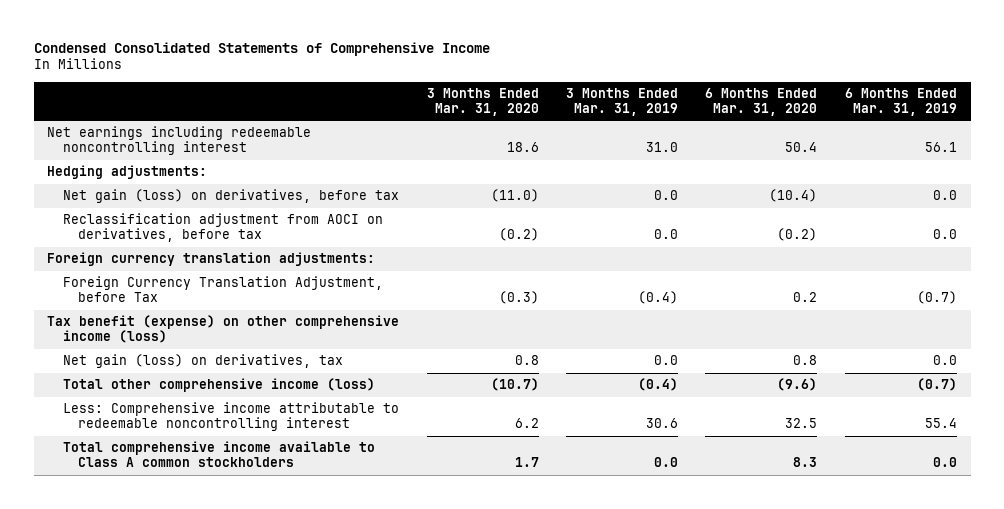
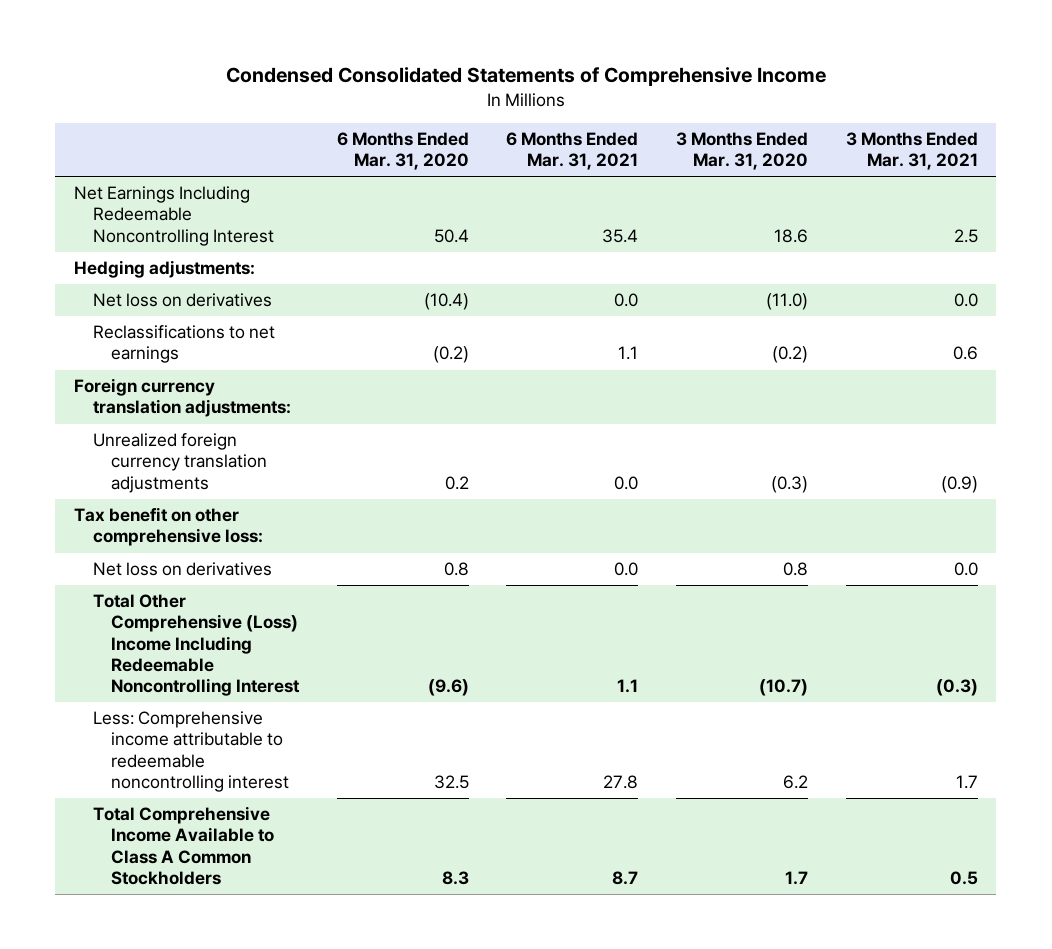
[566,88,679,116] 3 Months Ended Mar. 31, 2019 -> none
[844,88,957,116] 6 Months Ended Mar. 31, 2019 -> none
none -> [506,132,639,171] 6 Months Ended Mar. 31, 2021
none -> [845,132,978,171] 3 Months Ended Mar. 31, 2021
[47,126,312,156] Net earnings including redeemable noncontrolling interest -> [73,186,274,246] Net Earnings Including Redeemable Noncontrolling Interest
[62,189,399,204] Net gain (loss) on derivatives, before tax -> [92,293,272,308] Net loss on derivatives
[62,213,383,243] Reclassification adjustment from AOCI on derivatives, before tax -> [92,325,275,364] Reclassifications to net earnings
[62,276,383,303] Foreign Currency Translation Adjustment, before Tax -> [92,433,268,493] Unrealized foreign currency translation adjustments
[47,315,400,344] Tax benefit (expense) on other comprehensive income (loss) -> [73,507,263,547] Tax benefit on other comprehensive loss:
[62,354,343,369] Net gain (loss) on derivatives, tax -> [92,562,272,577] Net loss on derivatives
[62,378,375,393] Total other comprehensive income (loss) -> [92,594,301,696] Total Other Comprehensive (Loss) Income Including Redeemable Noncontrolling Interest
[62,441,375,468] Total comprehensive income available to Class A common stockholders -> [92,806,275,885] Total Comprehensive Income Available to Class A Common Stockholders

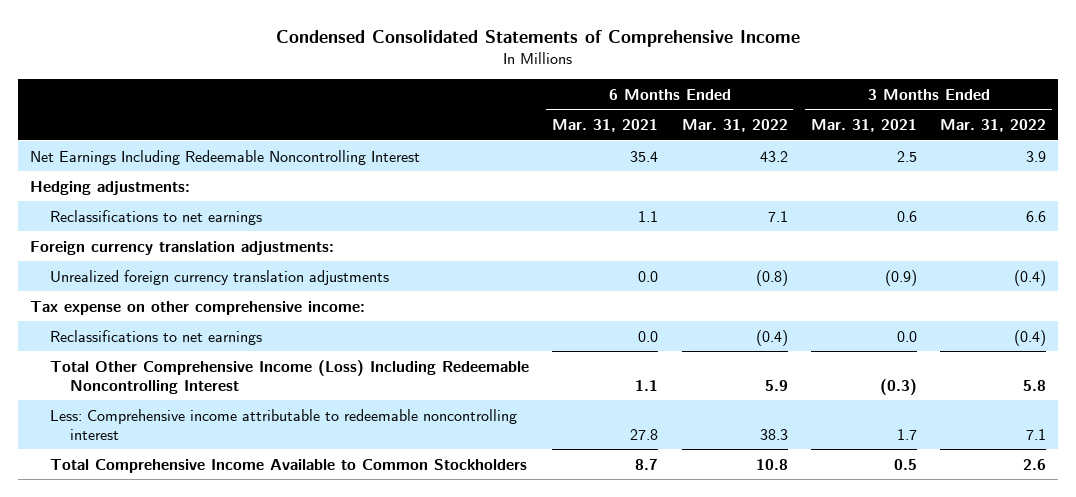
[336,132,469,171] 6 Months Ended Mar. 31, 2020 -> none
[676,132,809,171] 3 Months Ended Mar. 31, 2020 -> none
none -> [681,119,788,133] Mar. 31, 2022
none -> [940,119,1047,133] Mar. 31, 2022
[92,293,272,308] Net loss on derivatives -> none
[92,562,272,577] Net loss on derivatives -> none
[73,507,263,547] Tax benefit on other comprehensive loss: -> [29,300,365,315] Tax expense on other comprehensive income:
none -> [49,329,262,345] Reclassifications to net earnings
[92,594,301,696] Total Other Comprehensive (Loss) Income Including Redeemable Noncontrolling Interest -> [49,359,529,394] Total Other Comprehensive Income (Loss) Including Redeemable Noncontrolling Interest
[92,806,275,885] Total Comprehensive Income Available to Class A Common Stockholders -> [49,458,527,473] Total Comprehensive Income Available to Common Stockholders

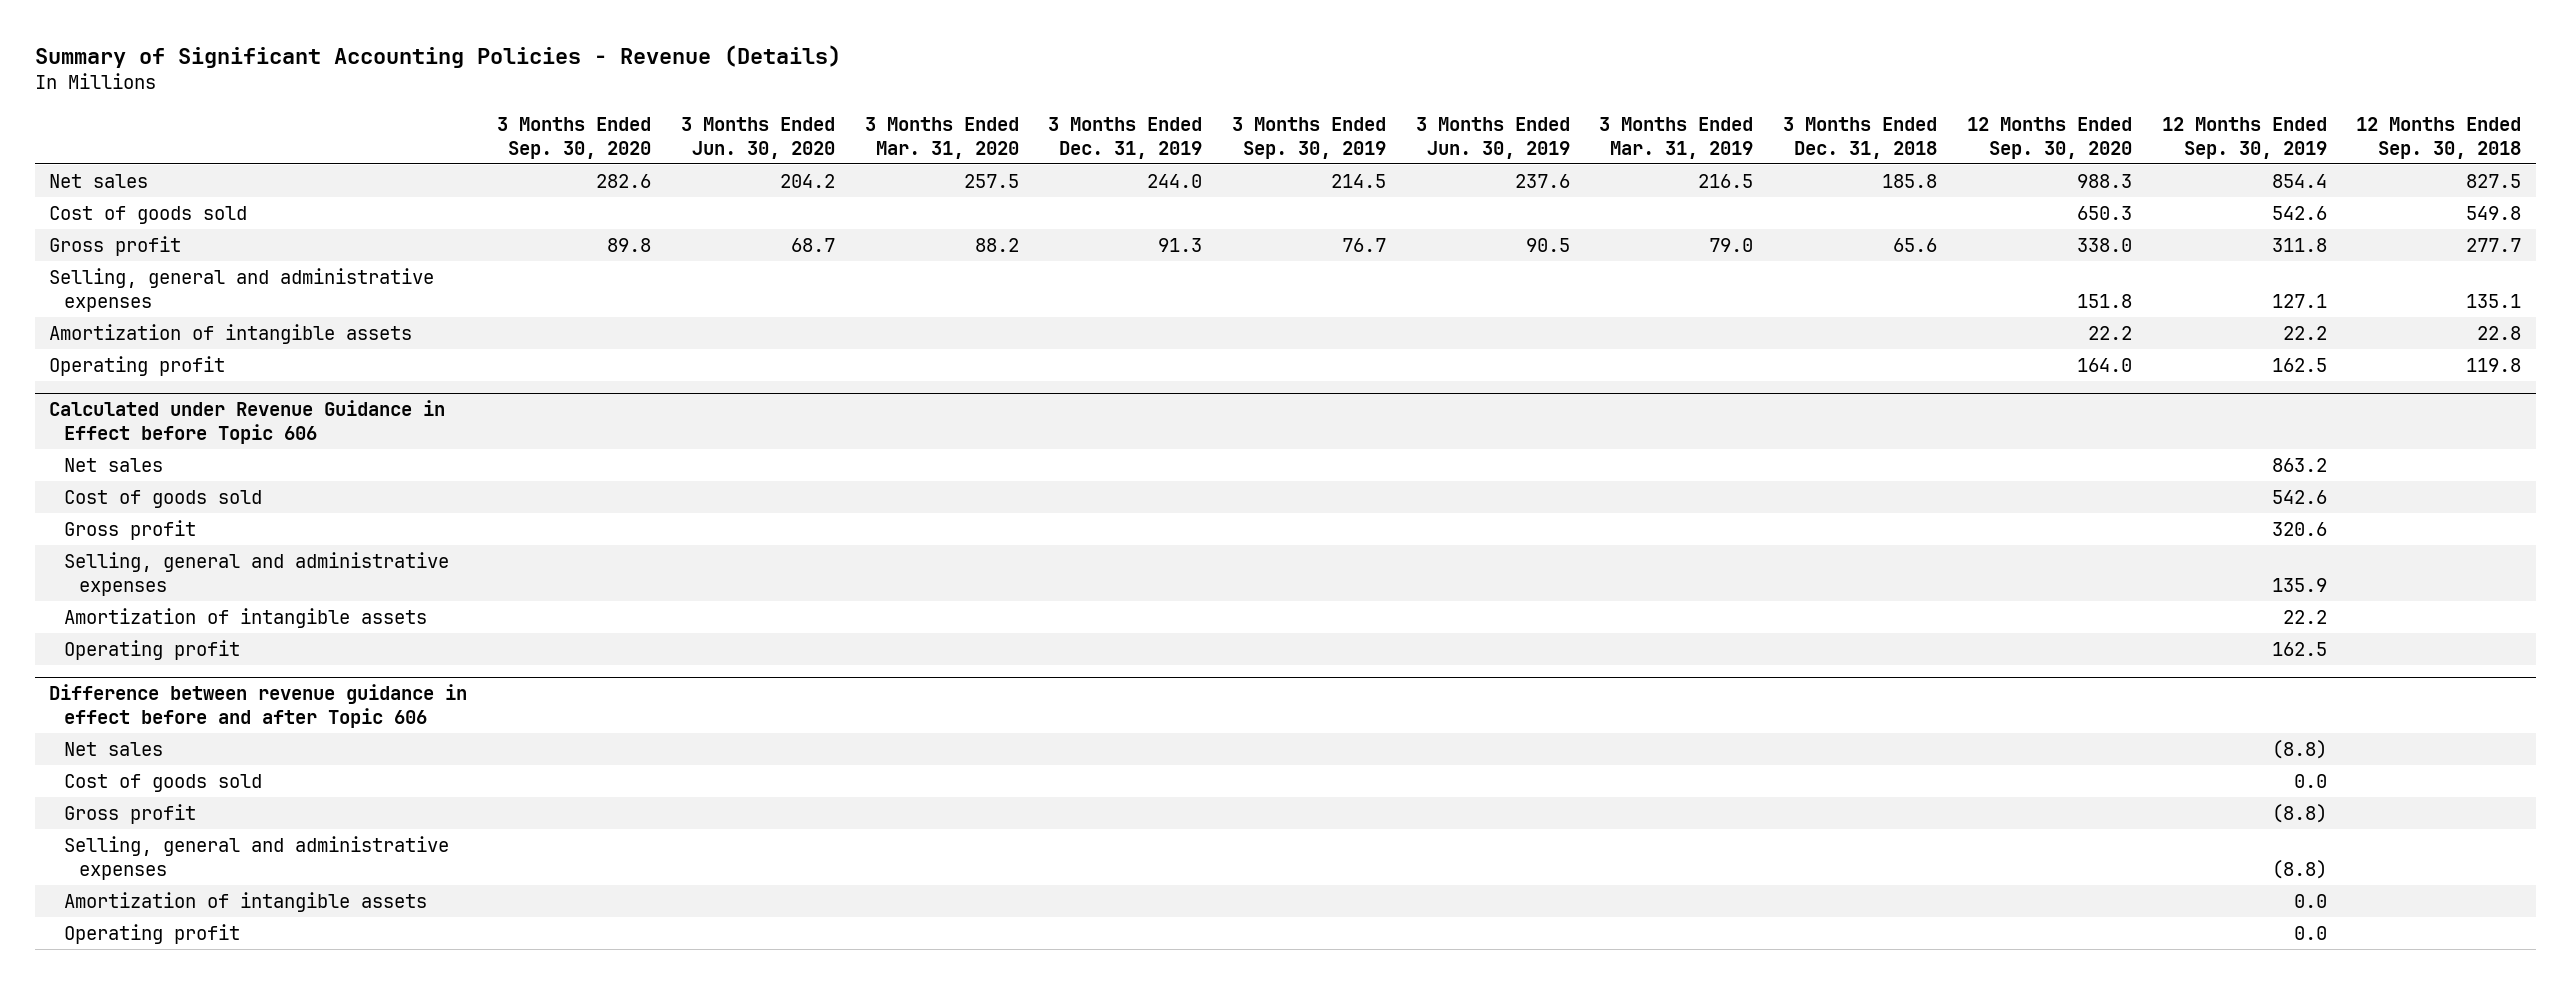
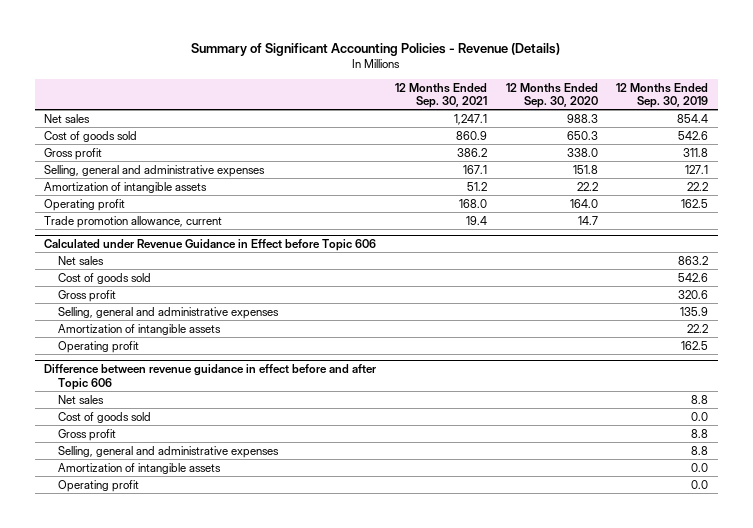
[497,116,652,159] 3 Months Ended Sep. 30, 2020 -> none
[680,116,835,159] 3 Months Ended Jun. 30, 2020 -> none
[864,116,1019,159] 3 Months Ended Mar. 31, 2020 -> none
[1048,116,1203,159] 3 Months Ended Dec. 31, 2019 -> none
[1232,116,1387,159] 3 Months Ended Sep. 30, 2019 -> none
[1415,116,1570,159] 3 Months Ended Jun. 30, 2019 -> none
[1599,116,1754,159] 3 Months Ended Mar. 31, 2019 -> none
[1783,116,1938,159] 3 Months Ended Dec. 31, 2018 -> none
[2356,116,2522,159] 12 Months Ended Sep. 30, 2018 -> none
none -> [395,82,488,109] 12 Months Ended Sep. 30, 2021
none -> [44,215,223,228] Trade promotion allowance, current
[2271,739,2327,759] (8.8) -> [691,394,709,404] 8.8
[2271,803,2327,823] (8.8) -> [691,428,709,438] 8.8
[2271,859,2327,879] (8.8) -> [691,445,709,455] 8.8

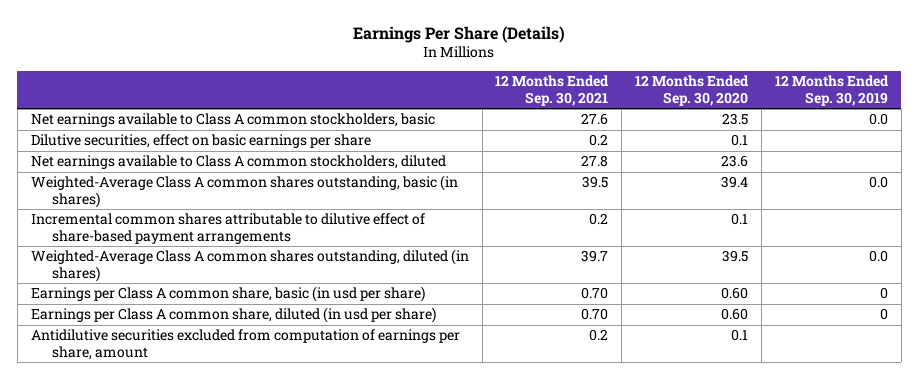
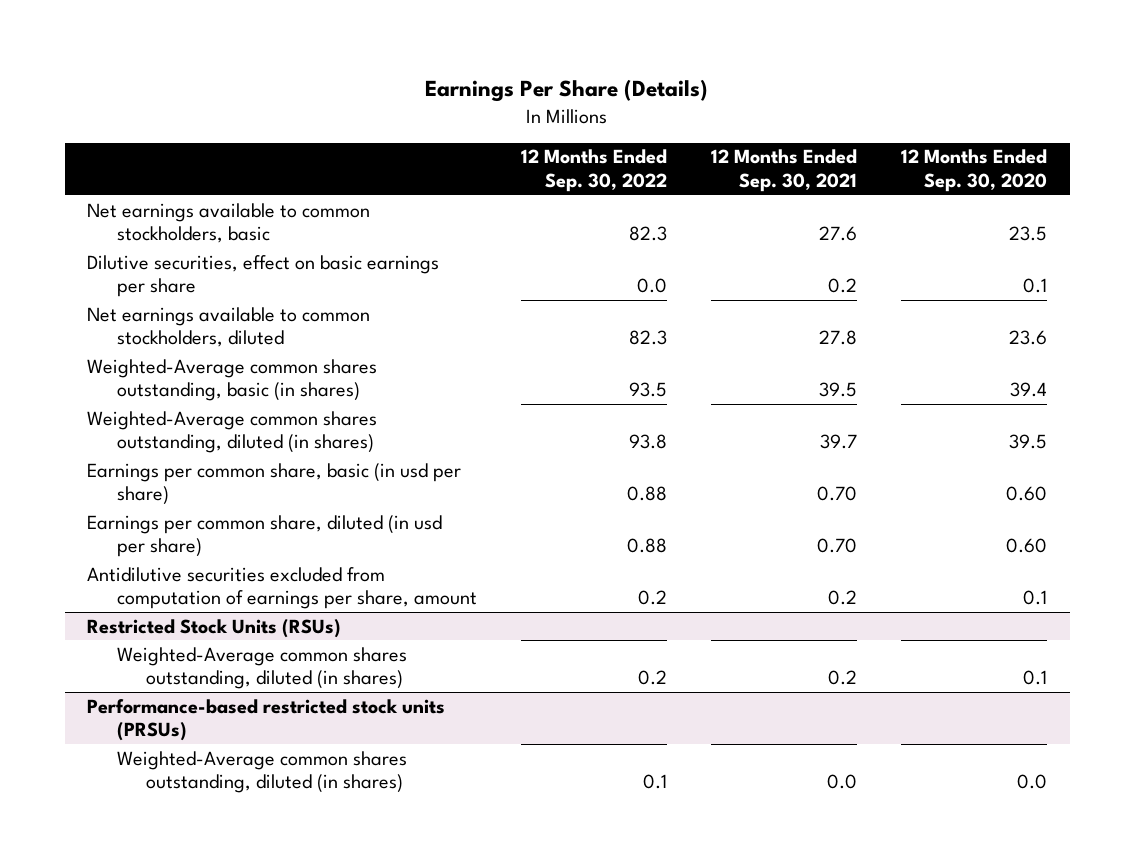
[774,75,889,106] 12 Months Ended Sep. 30, 2019 -> none
none -> [521,149,668,192] 12 Months Ended Sep. 30, 2022
[30,113,435,128] Net earnings available to Class A common stockholders, basic -> [87,202,371,244] Net earnings available to common stockholders, basic
[30,213,425,244] Incremental common shares attributable to dilutive effect of share-based payment arrangements -> none
[30,155,446,170] Net earnings available to Class A common stockholders, diluted -> [87,306,371,348] Net earnings available to common stockholders, diluted
[30,175,458,208] Weighted-Average Class A common shares outstanding, basic (in shares) -> [87,358,378,402] Weighted-Average common shares outstanding, basic (in shares)
[30,249,469,282] Weighted-Average Class A common shares outstanding, diluted (in shares) -> [87,410,378,454] Weighted-Average common shares outstanding, diluted (in shares)
[30,286,425,303] Earnings per Class A common share, basic (in usd per share) -> [87,462,462,506] Earnings per common share, basic (in usd per share)
[30,307,436,324] Earnings per Class A common share, diluted (in usd per share) -> [87,514,443,558] Earnings per common share, diluted (in usd per share)
none -> [87,618,342,638] Restricted Stock Units (RSUs)
none -> [116,646,407,690] Weighted-Average common shares outstanding, diluted (in shares)
none -> [87,698,446,742] Performance-based restricted stock units (PRSUs)
none -> [116,750,407,794] Weighted-Average common shares outstanding, diluted (in shares)

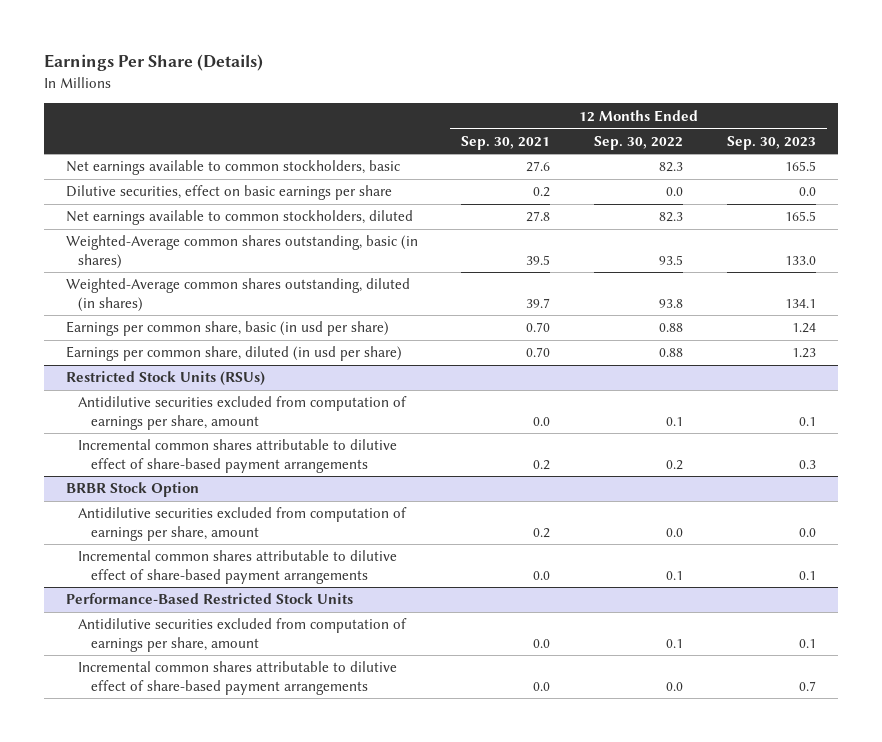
[901,149,1048,192] 12 Months Ended Sep. 30, 2020 -> none
none -> [726,135,816,150] Sep. 30, 2023
[87,566,477,610] Antidilutive securities excluded from computation of earnings per share, amount -> none
[116,646,407,690] Weighted-Average common shares outstanding, diluted (in shares) -> none
[116,750,407,794] Weighted-Average common shares outstanding, diluted (in shares) -> none
none -> [78,396,408,430] Antidilutive securities excluded from computation of earnings per share, amount
none -> [78,439,398,473] Incremental common shares attributable to dilutive effect of share-based payment arrangements
none -> [65,482,199,498] BRBR Stock Option
none -> [78,507,408,541] Antidilutive securities excluded from computation of earnings per share, amount
none -> [78,550,398,584] Incremental common shares attributable to dilutive effect of share-based payment arrangements
[87,698,446,742] Performance-based restricted stock units (PRSUs) -> [65,593,353,605] Performance-Based Restricted Stock Units
none -> [78,618,408,652] Antidilutive securities excluded from computation of earnings per share, amount
none -> [78,661,398,695] Incremental common shares attributable to dilutive effect of share-based payment arrangements

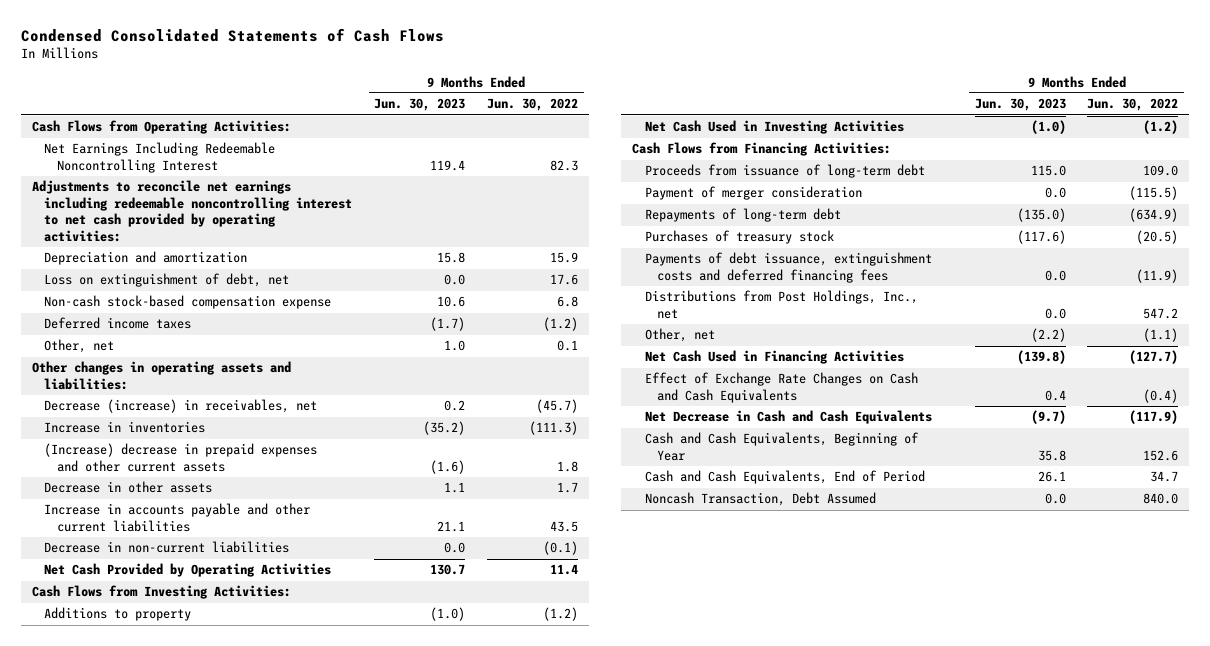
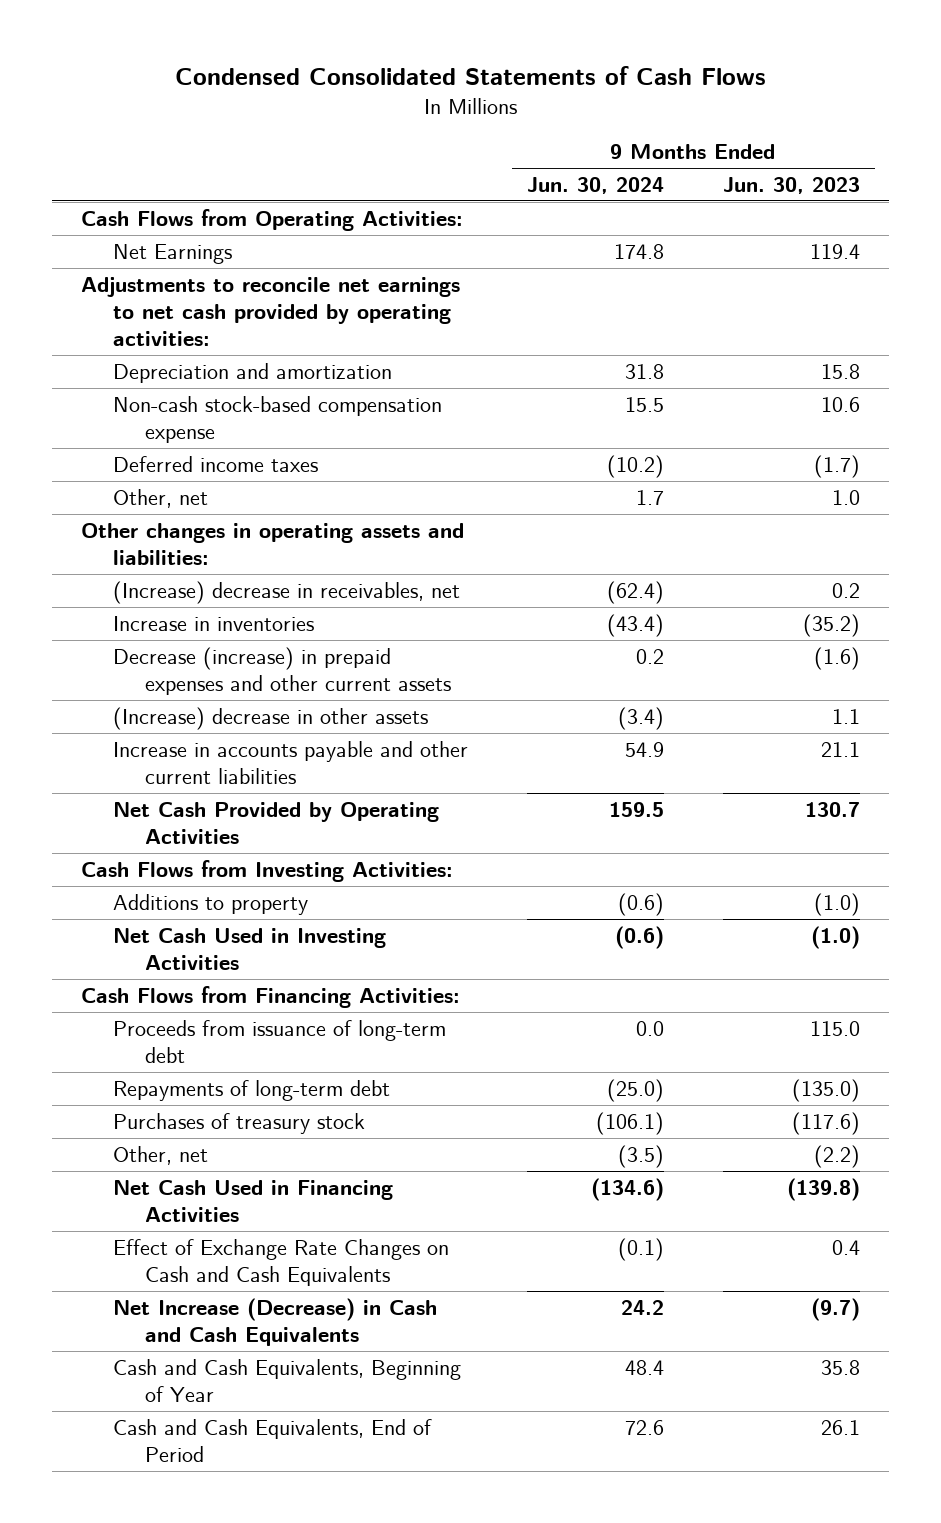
[487,98,579,112] Jun. 30, 2022 -> none
none -> [527,177,665,195] Jun. 30, 2024
[44,142,276,173] Net Earnings Including Redeemable Noncontrolling Interest -> [113,243,233,264] Net Earnings
[31,180,353,242] Adjustments to reconcile net earnings including redeemable noncontrolling interest to net cash provided by operating activities: -> [81,276,461,347] Adjustments to reconcile net earnings to net cash provided by operating activities:
[44,273,290,288] Loss on extinguishment of debt, net -> none
[44,399,318,414] Decrease (increase) in receivables, net -> [113,580,461,604] (Increase) decrease in receivables, net
[44,443,318,472] (Increase) decrease in prepaid expenses and other current assets -> [113,646,452,695] Decrease (increase) in prepaid expenses and other current assets
[44,481,213,494] Decrease in other assets -> [113,706,429,730] (Increase) decrease in other assets
[44,541,290,554] Decrease in non-current liabilities -> none
[644,186,862,201] Payment of merger consideration -> none
[644,252,932,283] Payments of debt issuance, extinguishment costs and deferred financing fees -> none
[644,290,918,319] Distributions from Post Holdings, Inc., net -> none
[644,410,932,425] Net Decrease in Cash and Cash Equivalents -> [113,1297,438,1346] Net Increase (Decrease) in Cash and Cash Equivalents
[644,492,876,507] Noncash Transaction, Debt Assumed -> none

